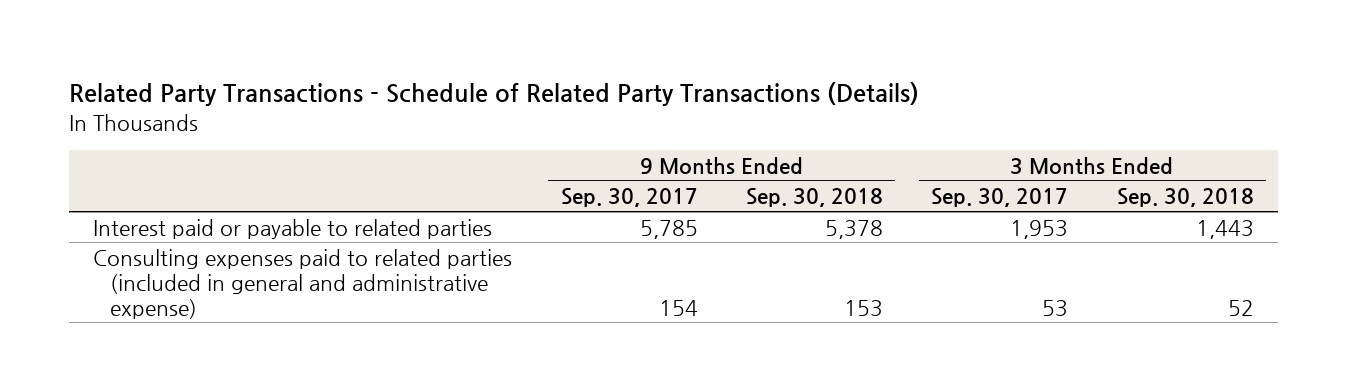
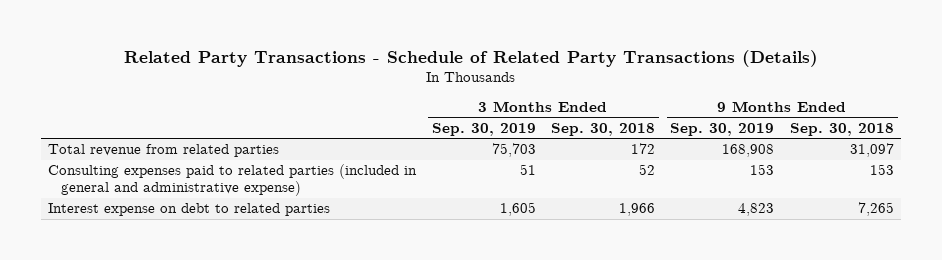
[560,188,698,208] Sep. 30, 2017 -> none
[931,188,1069,208] Sep. 30, 2017 -> none
none -> [431,122,536,136] Sep. 30, 2019
none -> [670,122,775,136] Sep. 30, 2019
[93,218,493,239] Interest paid or payable to related parties -> none
none -> [48,144,280,158] Total revenue from related parties
none -> [48,203,331,217] Interest expense on debt to related parties

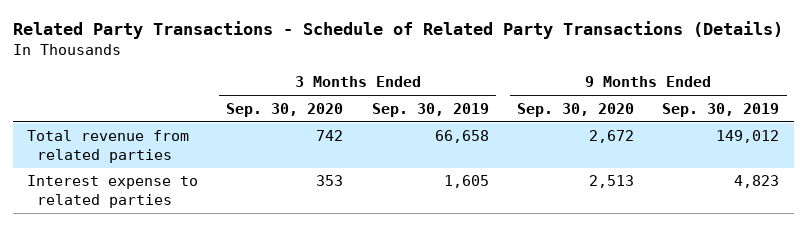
[551,122,656,136] Sep. 30, 2018 -> none
[789,122,894,136] Sep. 30, 2018 -> none
none -> [226,102,344,117] Sep. 30, 2020
none -> [517,102,635,117] Sep. 30, 2020
[48,164,418,197] Consulting expenses paid to related parties (included in general and administrative expense) -> none
[491,143,536,158] 75,703 -> [434,130,489,144] 66,658
[722,144,775,158] 168,908 -> [716,130,780,144] 149,012
[48,203,331,217] Interest expense on debt to related parties -> [26,175,198,208] Interest expense to related parties

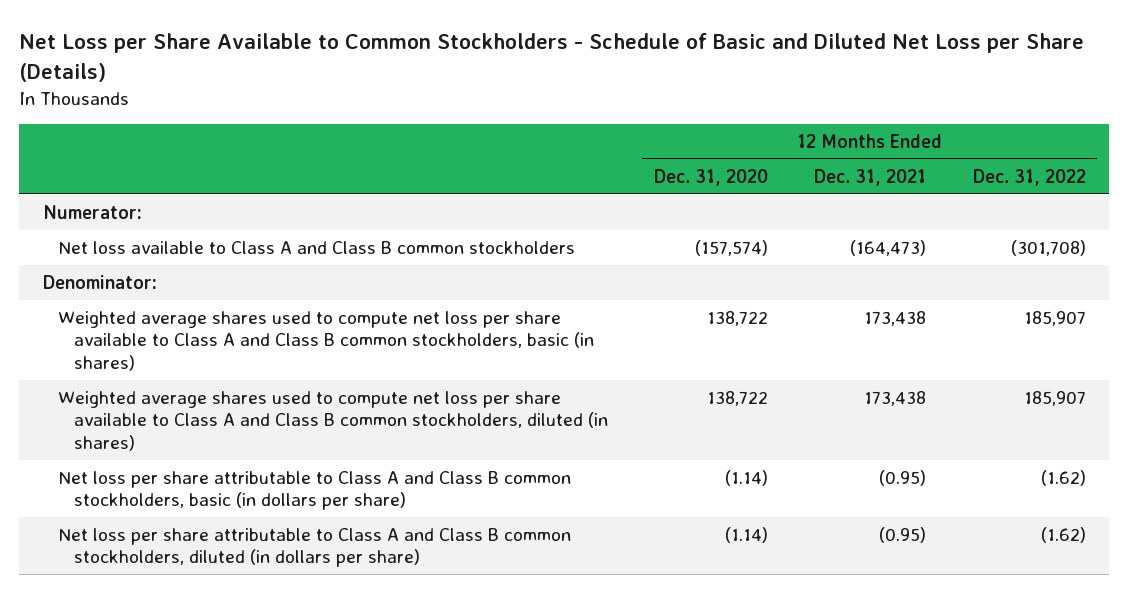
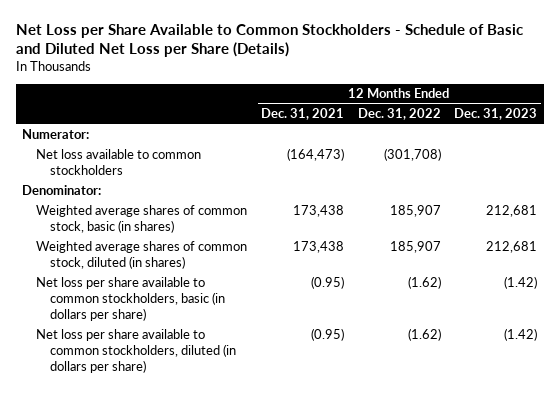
[654,168,769,186] Dec. 31, 2020 -> none
none -> [454,108,538,121] Dec. 31, 2023
[58,240,576,254] Net loss available to Class A and Class B common stockholders -> [36,149,202,176] Net loss available to common stockholders
[58,310,594,371] Weighted average shares used to compute net loss per share available to Class A and Class B common stockholders, basic (in shares) -> [36,205,248,234] Weighted average shares of common stock, basic (in shares)
[58,390,608,451] Weighted average shares used to compute net loss per share available to Class A and Class B common stockholders, diluted (in shares) -> [36,241,248,270] Weighted average shares of common stock, diluted (in shares)
[58,470,572,511] Net loss per share attributable to Class A and Class B common stockholders, basic (in dollars per share) -> [36,277,226,322] Net loss per share available to common stockholders, basic (in dollars per share)
[58,527,572,568] Net loss per share attributable to Class A and Class B common stockholders, diluted (in dollars per share) -> [36,329,237,374] Net loss per share available to common stockholders, diluted (in dollars per share)

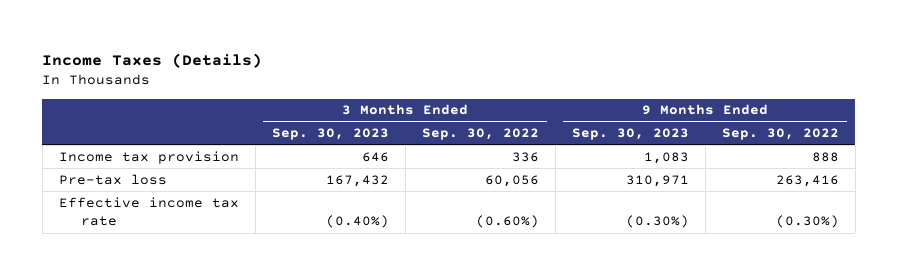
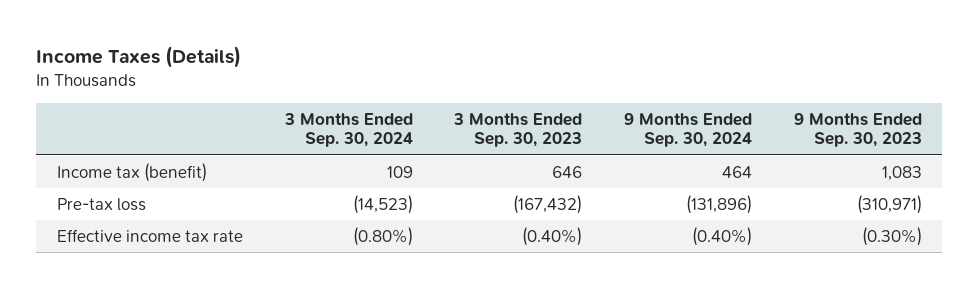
[421,128,539,141] Sep. 30, 2022 -> none
[721,128,839,141] Sep. 30, 2022 -> none
none -> [283,112,413,148] 3 Months Ended Sep. 30, 2024
none -> [623,112,752,148] 9 Months Ended Sep. 30, 2024
[58,150,239,164] Income tax provision -> [57,162,208,182] Income tax (benefit)
[325,174,389,187] 167,432 -> [513,194,583,214] (167,432)
[625,174,689,187] 310,971 -> [856,194,922,214] (310,971)

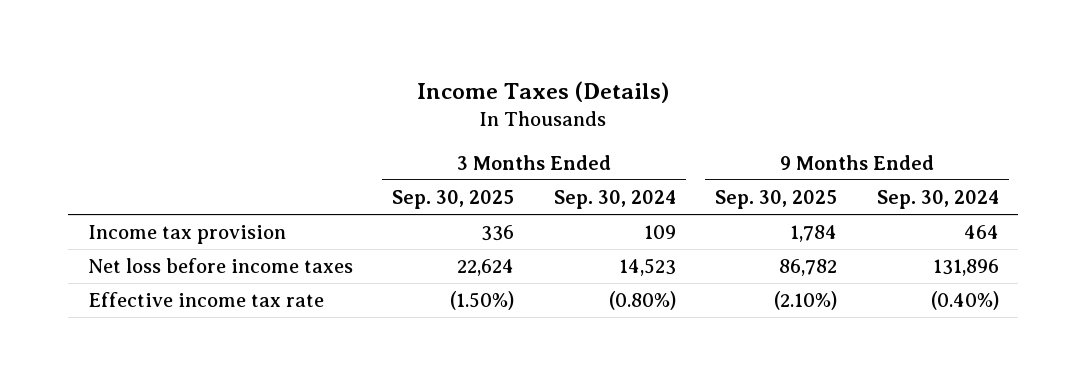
[453,112,583,148] 3 Months Ended Sep. 30, 2023 -> none
[793,112,922,148] 9 Months Ended Sep. 30, 2023 -> none
none -> [392,189,515,209] Sep. 30, 2025
none -> [715,189,838,209] Sep. 30, 2025
[57,162,208,182] Income tax (benefit) -> [87,224,286,244] Income tax provision
[57,197,147,211] Pre-tax loss -> [87,257,353,273] Net loss before income taxes
[352,194,413,214] (14,523) -> [618,257,676,276] 14,523
[685,194,752,214] (131,896) -> [932,258,999,276] 131,896

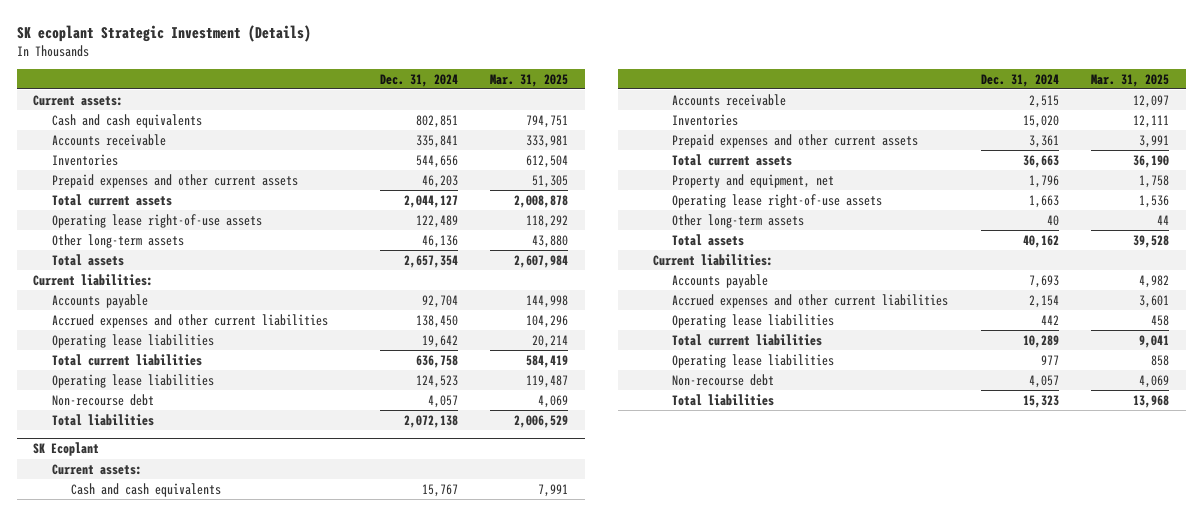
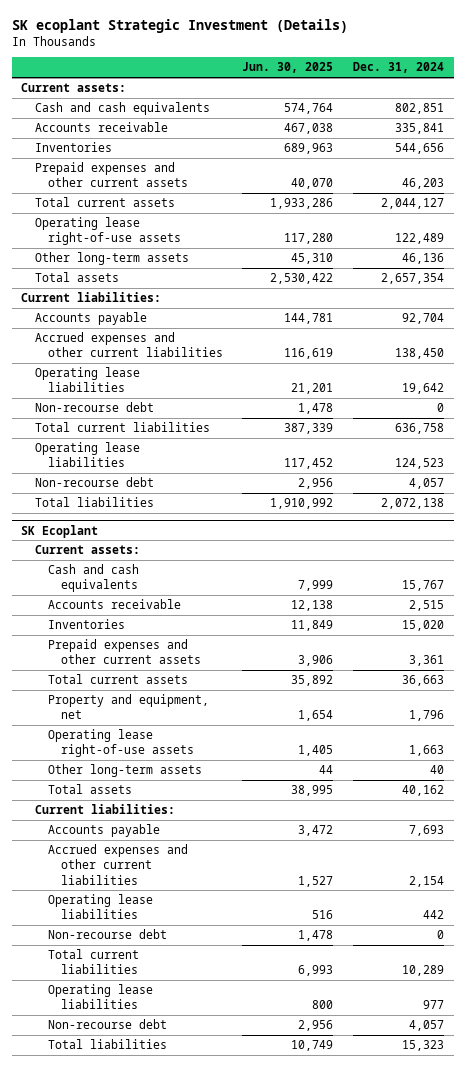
[490,73,569,87] Mar. 31, 2025 -> none
none -> [242,62,334,74] Jun. 30, 2025
none -> [34,402,154,413] Non-recourse debt
none -> [47,929,167,940] Non-recourse debt

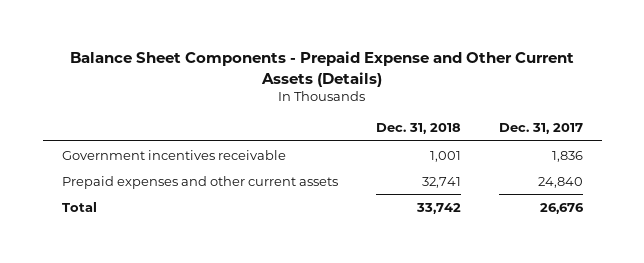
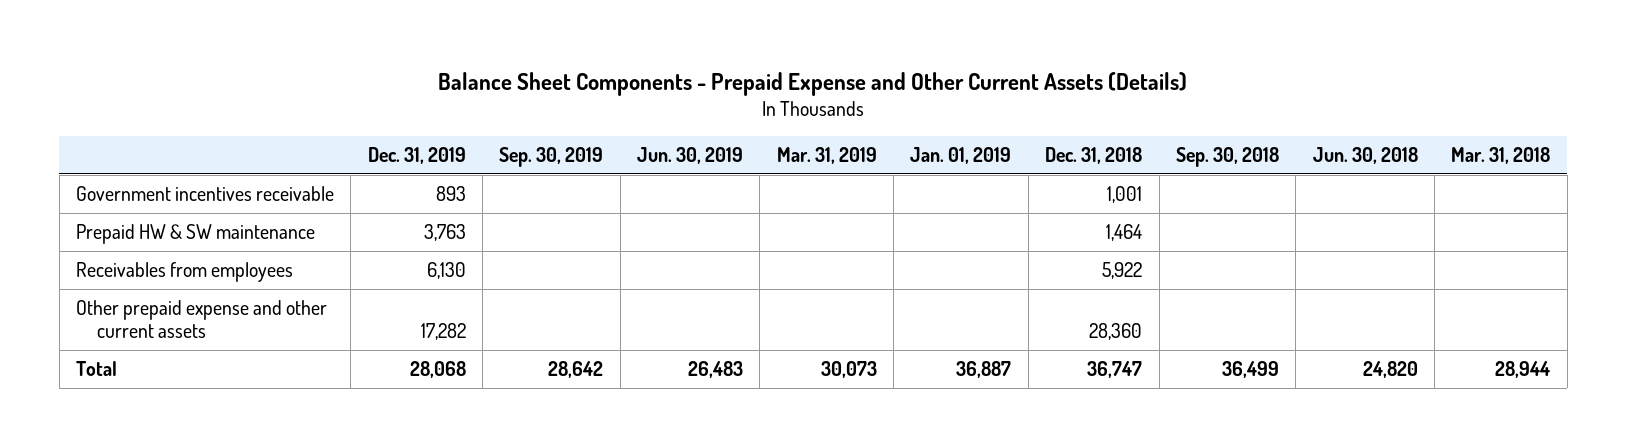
[498,123,583,135] Dec. 31, 2017 -> none
none -> [367,146,466,164] Dec. 31, 2019
none -> [499,146,604,167] Sep. 30, 2019
none -> [637,146,744,164] Jun. 30, 2019
none -> [776,146,877,164] Mar. 31, 2019
none -> [910,146,1012,164] Jan. 01, 2019
none -> [1175,146,1279,167] Sep. 30, 2018
none -> [1312,146,1418,164] Jun. 30, 2018
none -> [1451,146,1551,164] Mar. 31, 2018
none -> [75,224,315,245] Prepaid HW & SW maintenance
none -> [75,262,293,283] Receivables from employees
[61,175,338,189] Prepaid expenses and other current assets -> [75,300,327,338] Other prepaid expense and other current assets
[421,176,461,188] 32,741 -> [1089,322,1143,340] 28,360
[415,202,461,214] 33,742 -> [1087,361,1143,379] 36,747

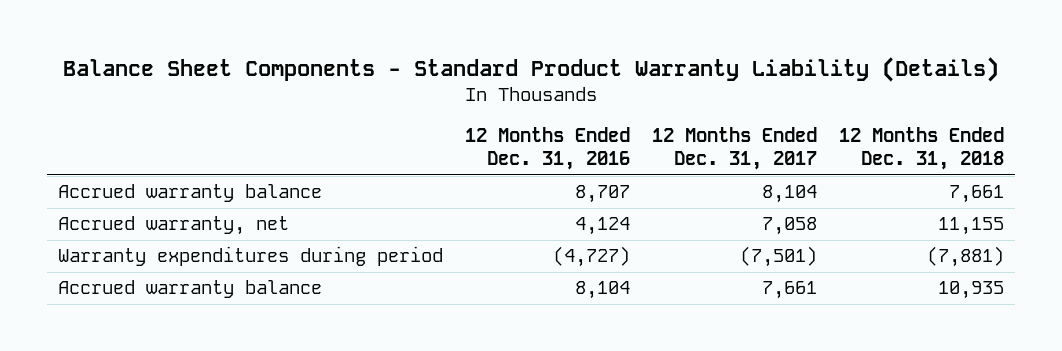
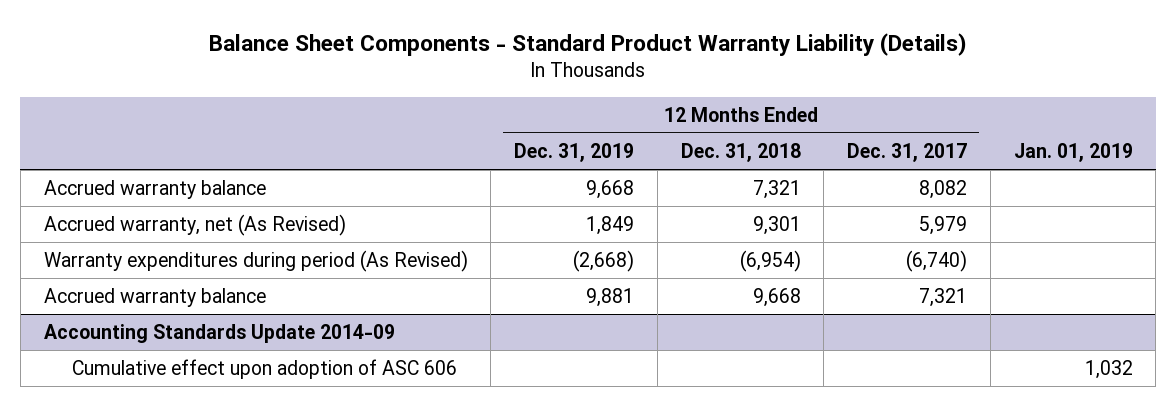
[465,126,631,171] 12 Months Ended Dec. 31, 2016 -> none
none -> [514,142,635,162] Dec. 31, 2019
none -> [1013,142,1133,162] Jan. 01, 2019
[762,185,818,204] 8,104 -> [919,180,968,200] 8,082
[949,185,1005,204] 7,661 -> [752,180,801,200] 7,321
[58,216,290,236] Accrued warranty, net -> [43,214,346,237] Accrued warranty, net (As Revised)
[762,217,818,236] 7,058 -> [919,216,968,236] 5,979
[938,217,1005,236] 11,155 -> [752,216,801,236] 9,301
[58,246,444,267] Warranty expenditures during period -> [43,250,468,273] Warranty expenditures during period (As Revised)
[740,246,818,268] (7,501) -> [906,250,968,273] (6,740)
[927,246,1005,268] (7,881) -> [739,250,801,273] (6,954)
[762,281,818,300] 7,661 -> [919,288,968,308] 7,321
[938,281,1005,300] 10,935 -> [752,288,801,308] 9,668
none -> [43,324,395,344] Accounting Standards Update 2014-09
none -> [71,359,457,380] Cumulative effect upon adoption of ASC 606

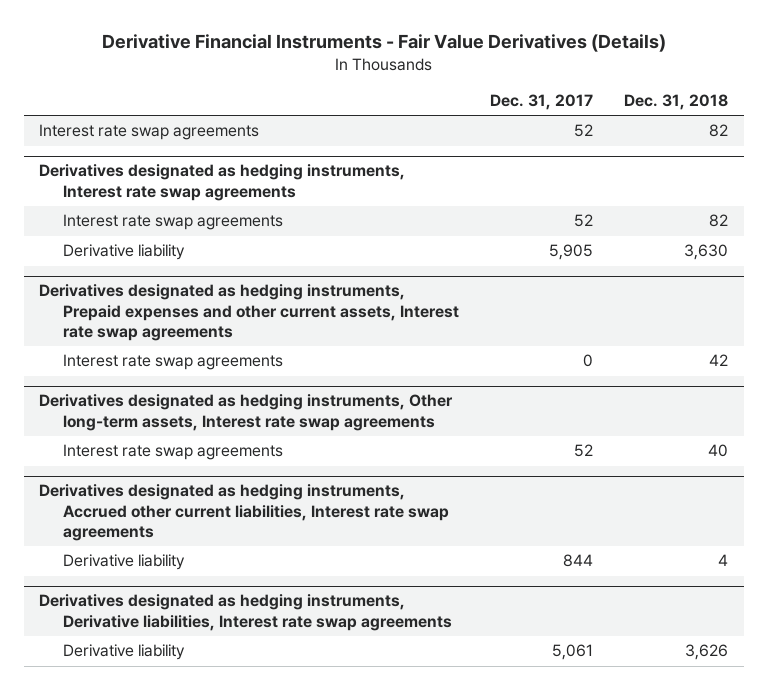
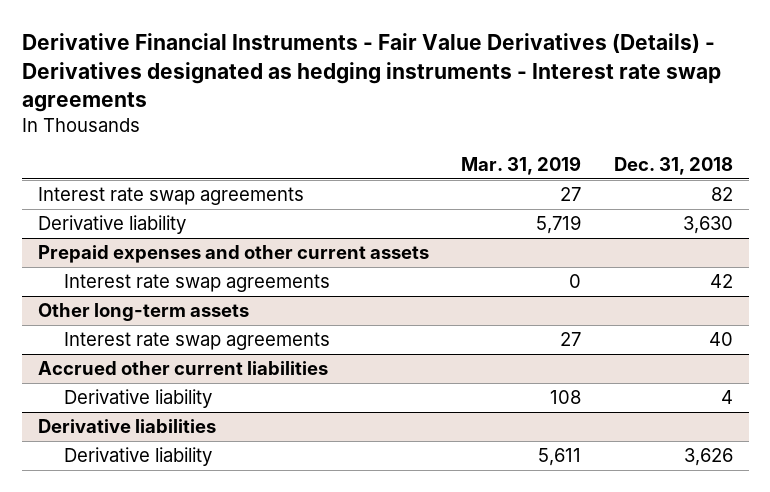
[101,34,666,53] Derivative Financial Instruments - Fair Value Derivatives (Details) -> [21,33,721,113] Derivative Financial Instruments - Fair Value Derivatives (Details) - Derivatives designated as hedging instruments - Interest rate swap agreements
[490,94,594,111] Dec. 31, 2017 -> none
none -> [461,156,582,176] Mar. 31, 2019
[39,164,406,201] Derivatives designated as hedging instruments, Interest rate swap agreements -> none
[62,214,283,231] Interest rate swap agreements -> none
[39,284,459,341] Derivatives designated as hedging instruments, Prepaid expenses and other current assets, Interest rate swap agreements -> none
none -> [37,245,429,264] Prepaid expenses and other current assets
[39,394,454,431] Derivatives designated as hedging instruments, Other long-term assets, Interest rate swap agreements -> none
none -> [37,303,249,322] Other long-term assets
[39,484,449,541] Derivatives designated as hedging instruments, Accrued other current liabilities, Interest rate swap agreements -> none
none -> [37,361,328,376] Accrued other current liabilities
[39,594,452,631] Derivatives designated as hedging instruments, Derivative liabilities, Interest rate swap agreements -> none
none -> [37,419,216,434] Derivative liabilities

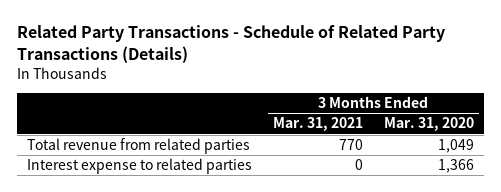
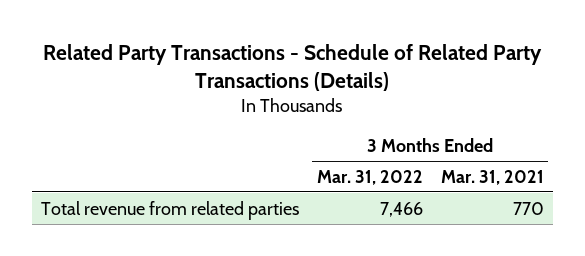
[383,117,474,132] Mar. 31, 2020 -> none
none -> [316,169,423,185] Mar. 31, 2022
[27,158,253,175] Interest expense to related parties -> none

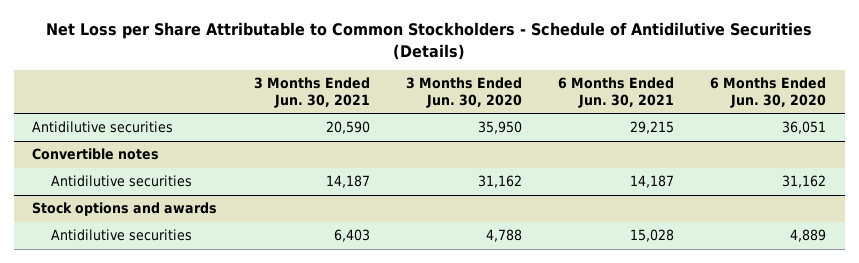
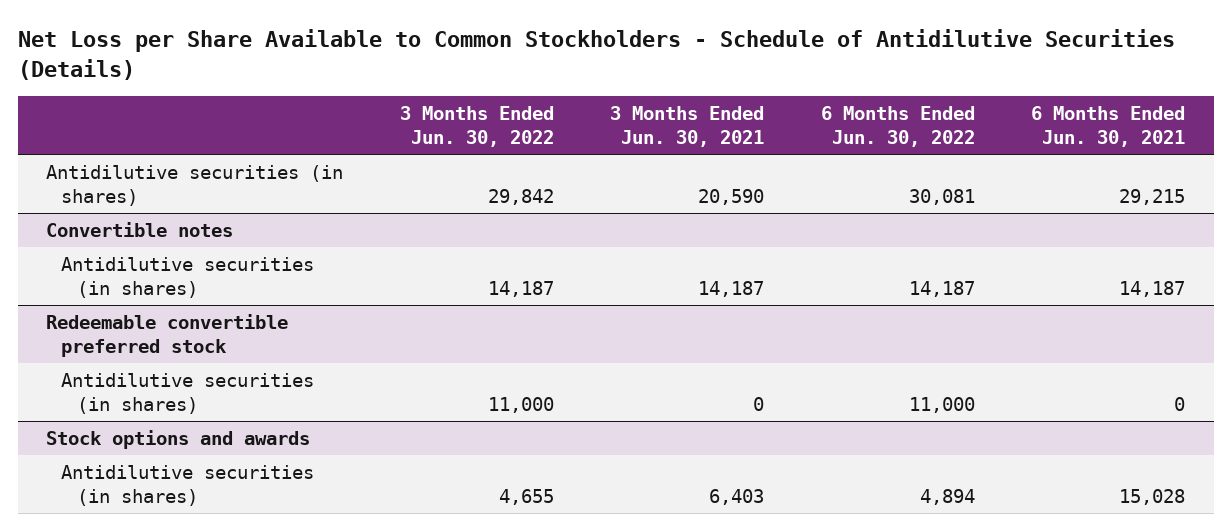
[46,22,813,60] Net Loss per Share Attributable to Common Stockholders - Schedule of Antidilutive Securities (Details) -> [17,29,1175,81] Net Loss per Share Available to Common Stockholders - Schedule of Antidilutive Securities (Details)
[405,77,522,109] 3 Months Ended Jun. 30, 2020 -> none
[710,77,827,109] 6 Months Ended Jun. 30, 2020 -> none
none -> [399,106,554,147] 3 Months Ended Jun. 30, 2022
none -> [820,106,975,147] 6 Months Ended Jun. 30, 2022
[32,121,174,134] Antidilutive securities -> [45,165,343,206] Antidilutive securities (in shares)
[50,175,192,188] Antidilutive securities -> [61,257,315,298] Antidilutive securities (in shares)
none -> [45,314,288,357] Redeemable convertible preferred stock
none -> [61,373,315,414] Antidilutive securities (in shares)
[50,229,192,242] Antidilutive securities -> [61,465,315,506] Antidilutive securities (in shares)

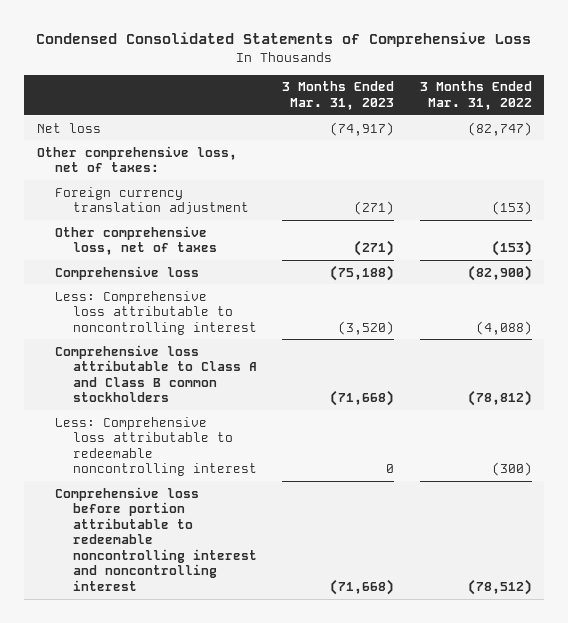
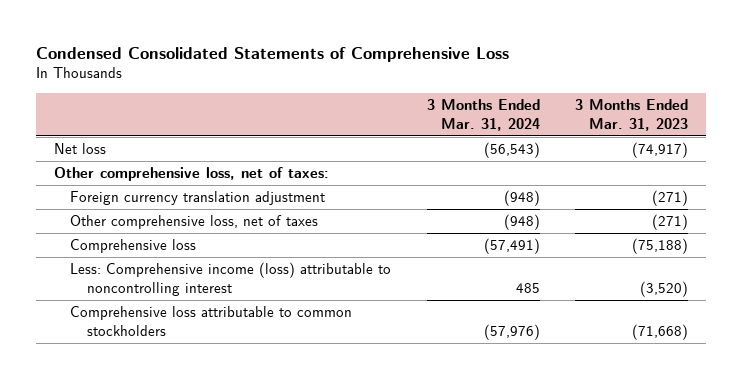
[419,81,532,110] 3 Months Ended Mar. 31, 2022 -> none
none -> [426,99,540,132] 3 Months Ended Mar. 31, 2024
[54,416,258,477] Less: Comprehensive loss attributable to redeemable noncontrolling interest -> none
[54,486,258,591] Comprehensive loss before portion attributable to redeemable noncontrolling interest and noncontrolling interest -> none
[54,290,258,335] Less: Comprehensive loss attributable to noncontrolling interest -> [70,261,392,296] Less: Comprehensive income (loss) attributable to noncontrolling interest
[54,344,258,403] Comprehensive loss attributable to Class A and Class B common stockholders -> [70,305,353,336] Comprehensive loss attributable to common stockholders

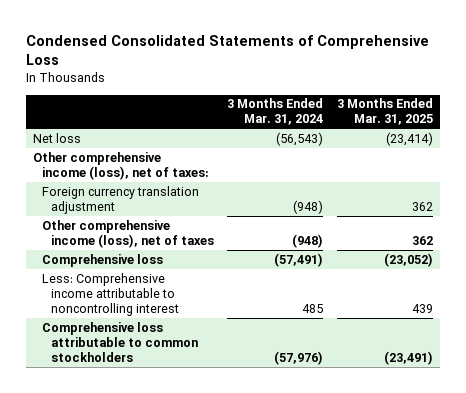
[575,99,689,132] 3 Months Ended Mar. 31, 2023 -> none
none -> [337,98,434,126] 3 Months Ended Mar. 31, 2025
[53,166,329,181] Other comprehensive loss, net of taxes: -> [32,151,209,180] Other comprehensive income (loss), net of taxes:
[70,214,319,229] Other comprehensive loss, net of taxes -> [41,219,214,248] Other comprehensive income (loss), net of taxes
[70,261,392,296] Less: Comprehensive income (loss) attributable to noncontrolling interest -> [41,272,179,317] Less: Comprehensive income attributable to noncontrolling interest

